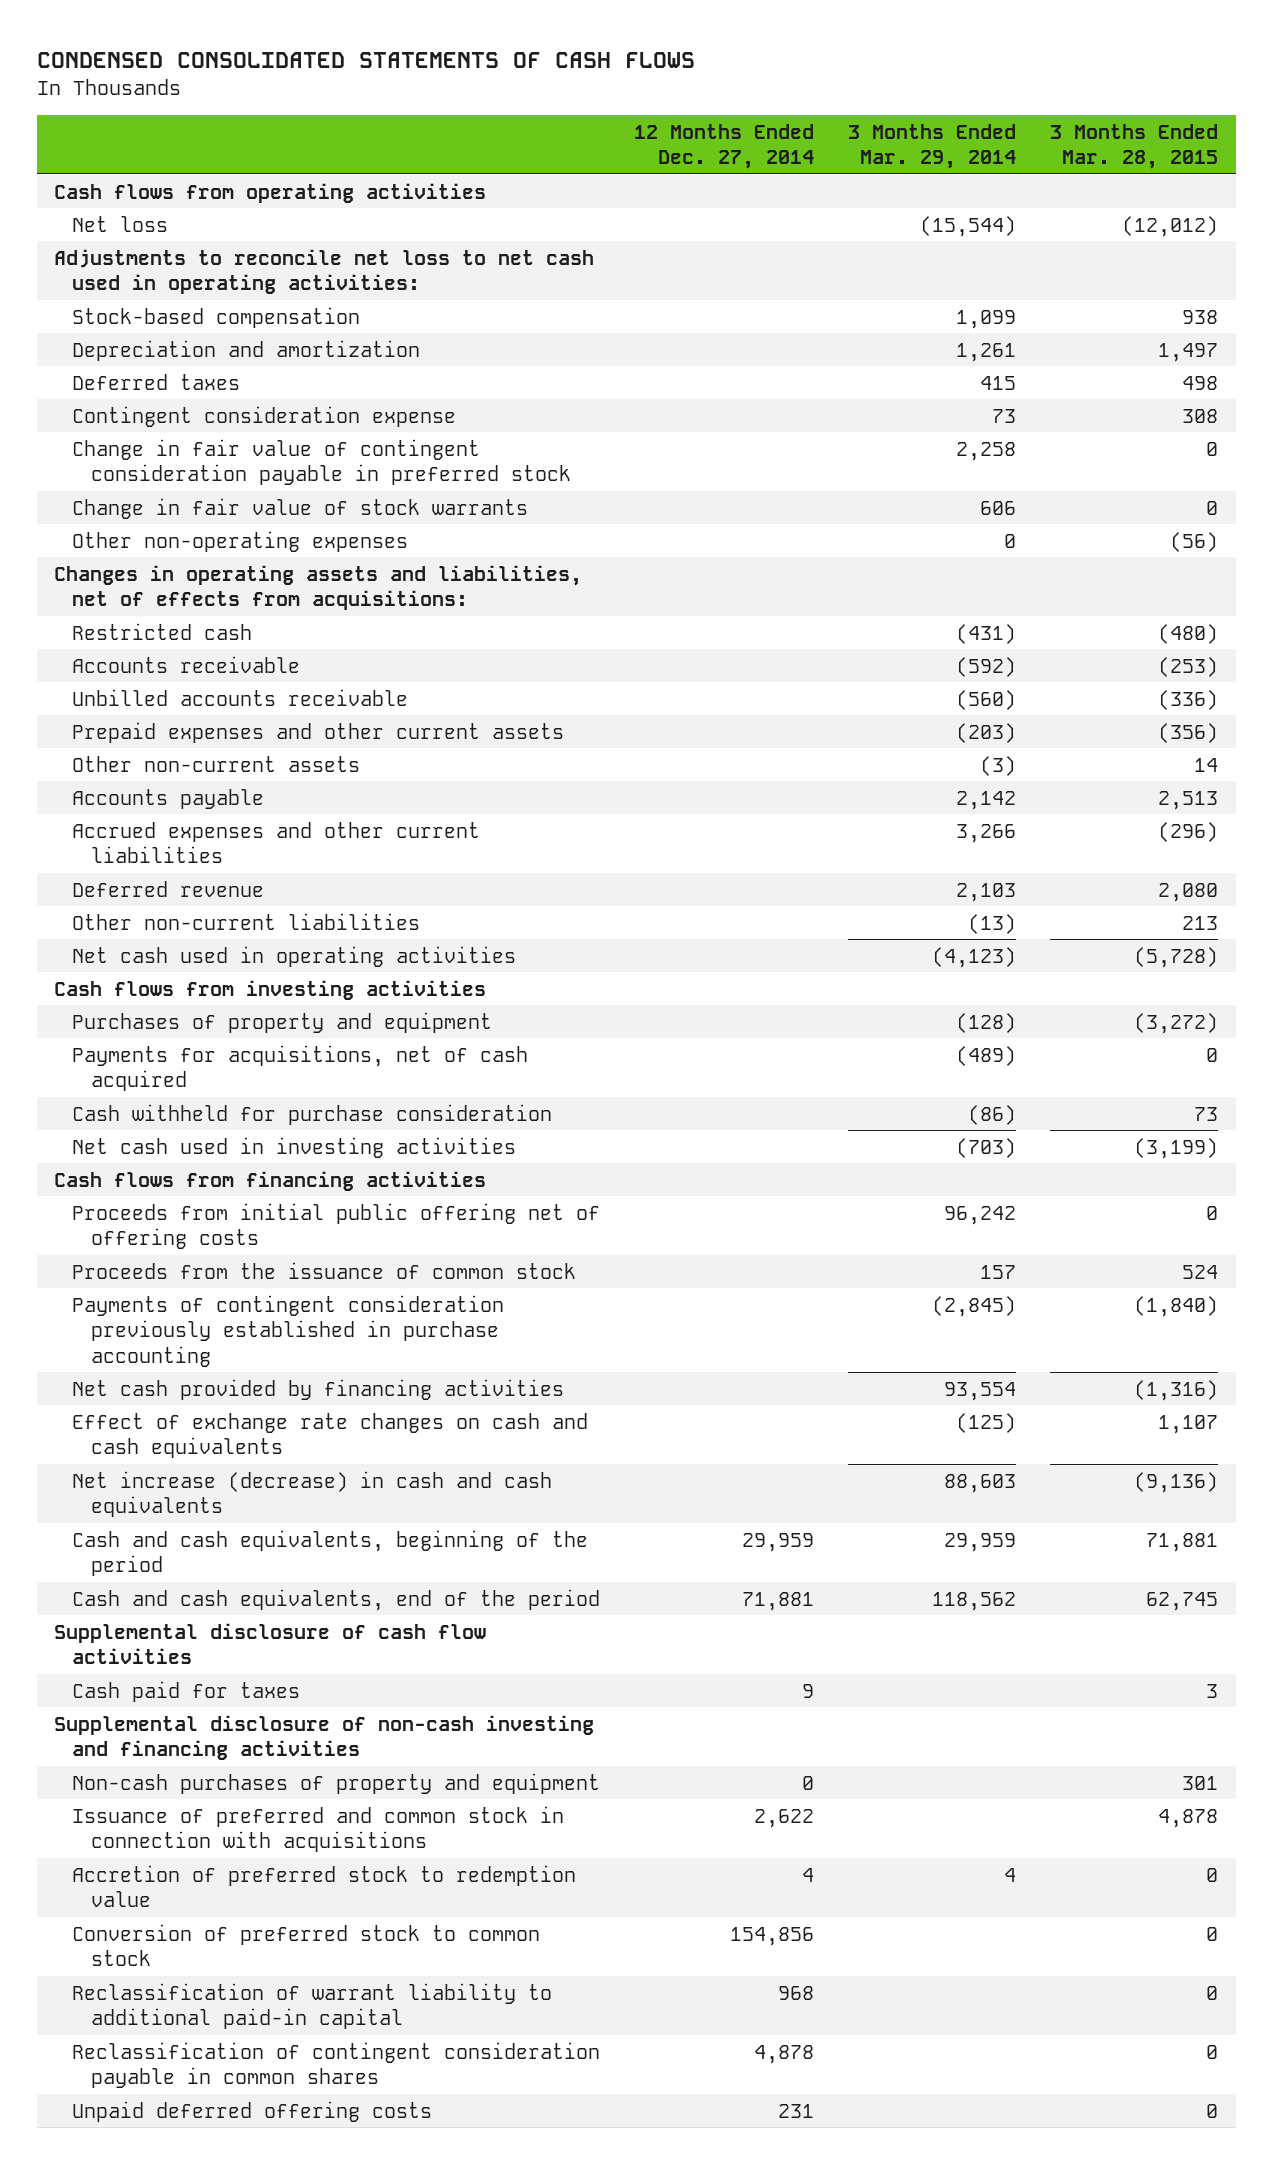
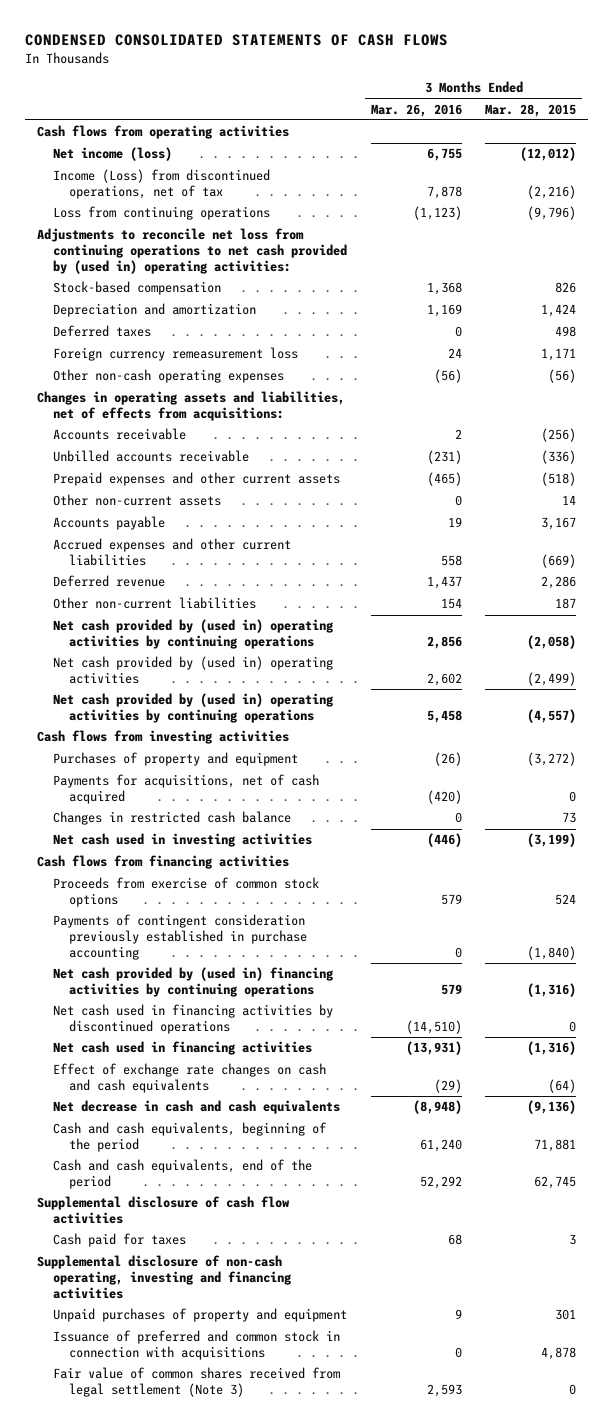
[634,123,815,170] 12 Months Ended Dec. 27, 2014 -> none
[848,123,1017,170] 3 Months Ended Mar. 29, 2014 -> none
none -> [370,103,462,117] Mar. 26, 2016
[72,215,169,232] Net loss -> [53,147,173,162] Net income (loss)
none -> [53,169,271,200] Income (Loss) from discontinued operations, net of tax
none -> [53,206,271,221] Loss from continuing operations
[53,248,594,295] Adjustments to reconcile net loss to net cash used in operating activities: -> [36,228,348,274] Adjustments to reconcile net loss from continuing operations to net cash provided by (used in) operating activities:
[1182,309,1219,324] 938 -> [555,282,577,294] 826
[1158,342,1219,362] 1,497 -> [541,304,577,318] 1,424
[72,405,457,427] Contingent consideration expense -> none
[72,438,571,486] Change in fair value of contingent consideration payable in preferred stock -> none
[72,497,529,519] Change in fair value of stock warrants -> none
none -> [53,347,299,362] Foreign currency remeasurement loss
[72,530,409,552] Other non-operating expenses -> [53,369,285,384] Other non-cash operating expenses
[72,622,253,640] Restricted cash -> none
[1158,656,1219,677] (253) -> [541,428,577,443] (256)
[1158,722,1219,743] (356) -> [541,472,577,487] (518)
[1158,790,1219,810] 2,513 -> [541,517,577,531] 3,167
[1158,821,1219,842] (296) -> [541,554,577,569] (669)
[1158,882,1219,902] 2,080 -> [541,576,577,590] 2,286
[1182,915,1219,930] 213 -> [555,598,577,610] 187
[72,945,517,967] Net cash used in operating activities -> [53,619,335,650] Net cash provided by (used in) operating activities by continuing operations
[1134,946,1219,968] (5,728) -> [527,635,577,650] (2,058)
none -> [53,656,334,685] Net cash provided by (used in) operating activities
none -> [53,693,335,724] Net cash provided by (used in) operating activities by continuing operations
[72,1103,553,1125] Cash withheld for purchase consideration -> [53,811,292,826] Changes in restricted cash balance
[72,1202,601,1250] Proceeds from initial public offering net of offering costs -> none
[72,1261,577,1279] Proceeds from the issuance of common stock -> [53,877,320,908] Proceeds from exercise of common stock options
[72,1378,565,1400] Net cash provided by financing activities -> [53,967,335,998] Net cash provided by (used in) financing activities by continuing operations
none -> [53,1004,334,1035] Net cash used in financing activities by discontinued operations
none -> [53,1041,313,1056] Net cash used in financing activities
[1158,1414,1219,1434] 1,107 -> [548,1079,577,1094] (64)
[72,1470,553,1518] Net increase (decrease) in cash and cash equivalents -> [53,1100,341,1115] Net decrease in cash and cash equivalents
[53,1714,594,1761] Supplemental disclosure of non-cash investing and financing activities -> [36,1255,293,1299] Supplemental disclosure of non-cash operating, investing and financing activities
[72,1772,601,1794] Non-cash purchases of property and equipment -> [53,1308,348,1323] Unpaid purchases of property and equipment
[72,1864,577,1908] Accretion of preferred stock to redemption value -> none
[72,1923,541,1967] Conversion of preferred stock to common stock -> none
[72,1982,553,2030] Reclassification of warrant liability to additional paid-in capital -> none
[72,2041,601,2089] Reclassification of contingent consideration payable in common shares -> none
[72,2100,433,2122] Unpaid deferred offering costs -> none
none -> [53,1367,341,1398] Fair value of common shares received from legal settlement (Note 3)

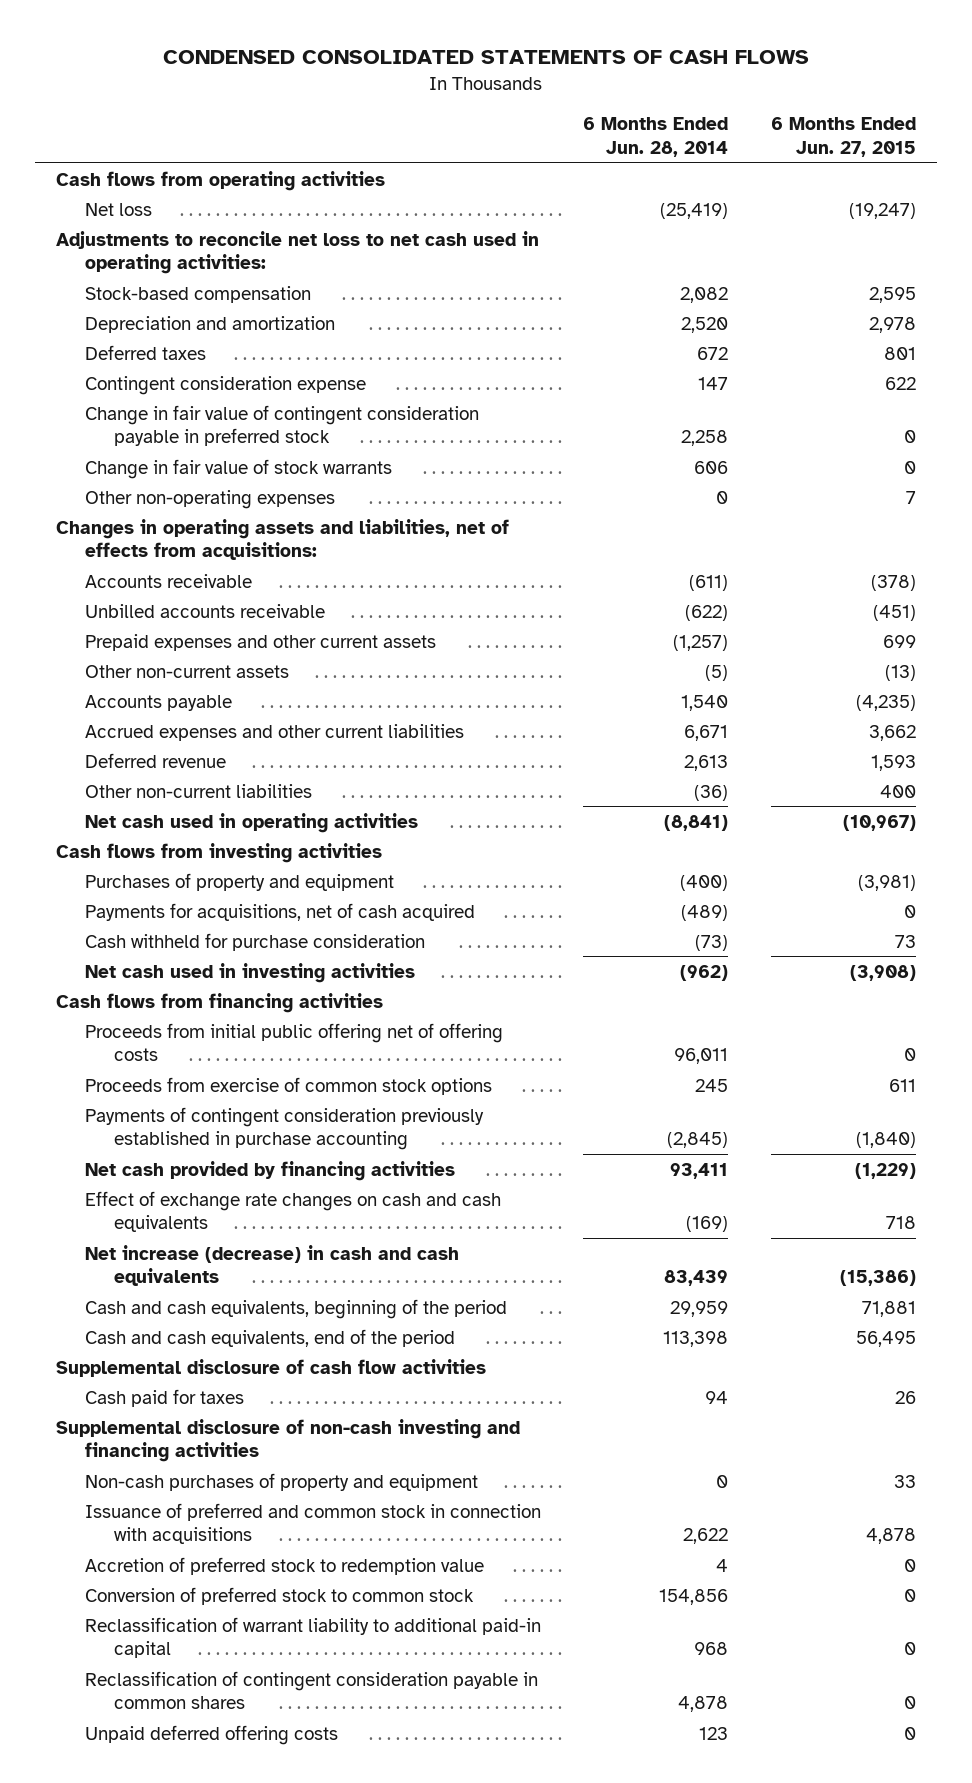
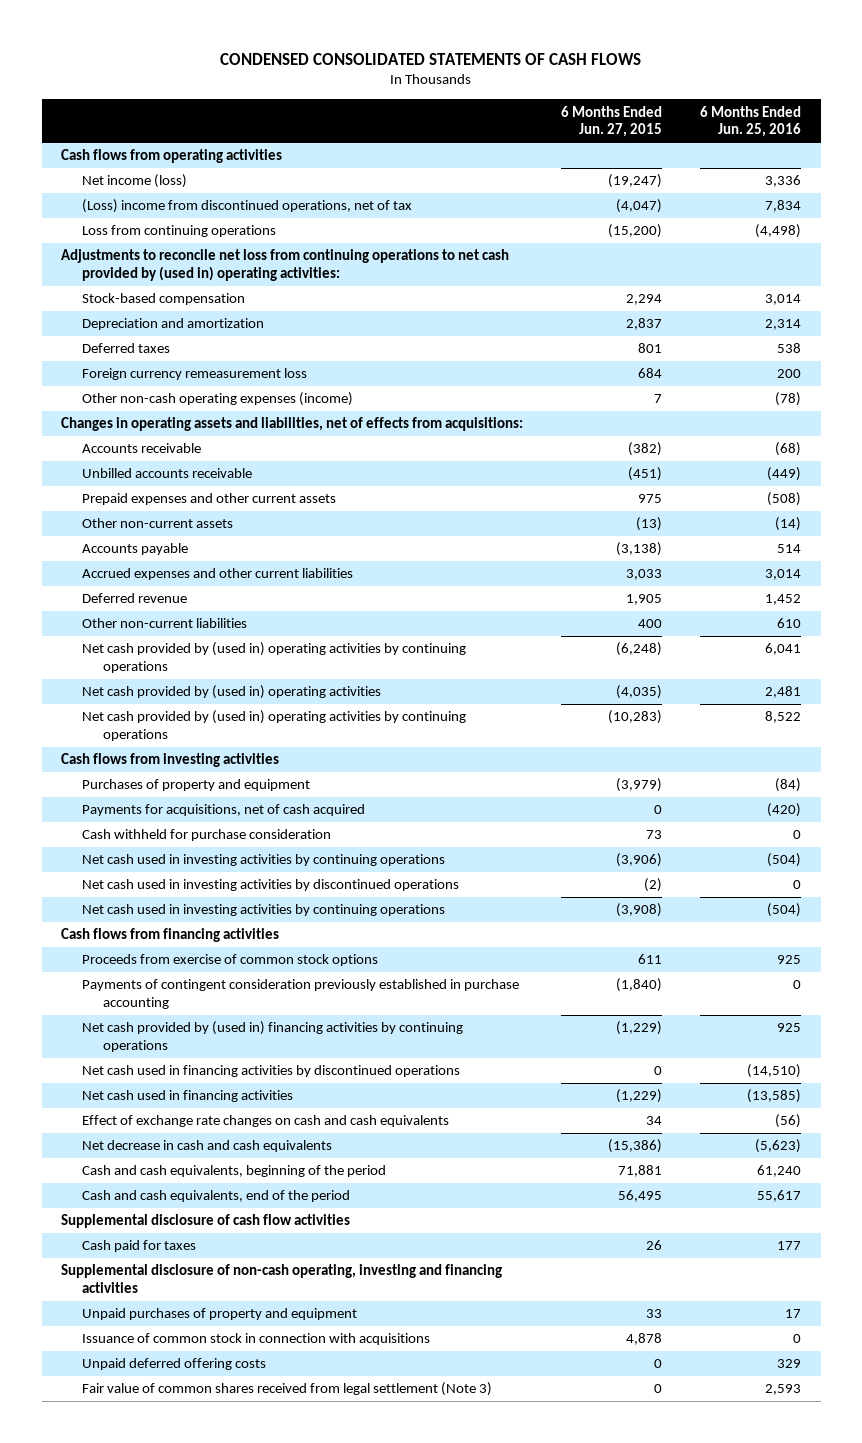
[583,117,729,157] 6 Months Ended Jun. 28, 2014 -> none
none -> [700,105,802,138] 6 Months Ended Jun. 25, 2016
[84,202,152,216] Net loss -> [82,174,188,189] Net income (loss)
none -> [82,199,413,214] (Loss) income from discontinued operations, net of tax
none -> [82,225,277,238] Loss from continuing operations
[56,230,540,274] Adjustments to reconcile net loss to net cash used in operating activities: -> [60,249,509,282] Adjustments to reconcile net loss from continuing operations to net cash provided by (used in) operating activities:
[868,286,916,303] 2,595 -> [626,294,663,306] 2,294
[868,316,916,333] 2,978 -> [626,318,663,331] 2,837
[84,375,366,395] Contingent consideration expense -> none
[84,404,479,446] Change in fair value of contingent consideration payable in preferred stock -> none
[84,458,392,479] Change in fair value of stock warrants -> none
none -> [82,368,308,381] Foreign currency remeasurement loss
[84,489,335,509] Other non-operating expenses -> [82,392,354,407] Other non-cash operating expenses (income)
[870,574,916,591] (378) -> [628,442,663,457] (382)
[882,634,916,648] 699 -> [638,494,663,504] 975
[855,694,916,711] (4,235) -> [616,542,663,557] (3,138)
[868,724,916,741] 3,662 -> [626,569,663,581] 3,033
[870,754,916,771] 1,593 -> [626,594,663,606] 1,905
none -> [82,642,467,674] Net cash provided by (used in) operating activities by continuing operations
none -> [82,685,382,700] Net cash provided by (used in) operating activities
[84,812,418,833] Net cash used in operating activities -> [82,710,467,742] Net cash provided by (used in) operating activities by continuing operations
[842,814,916,831] (10,967) -> [608,710,663,725] (10,283)
[857,874,916,891] (3,981) -> [616,778,663,793] (3,979)
none -> [82,854,446,867] Net cash used in investing activities by continuing operations
none -> [82,879,460,892] Net cash used in investing activities by discontinued operations
[84,962,415,983] Net cash used in investing activities -> [82,904,446,917] Net cash used in investing activities by continuing operations
[84,1022,503,1061] Proceeds from initial public offering net of offering costs -> none
none -> [82,1021,464,1053] Net cash provided by (used in) financing activities by continuing operations
none -> [82,1065,461,1078] Net cash used in financing activities by discontinued operations
[84,1160,455,1181] Net cash provided by financing activities -> [82,1090,294,1103] Net cash used in financing activities
[885,1215,916,1229] 718 -> [646,1116,663,1126] 34
[84,1244,459,1286] Net increase (decrease) in cash and cash equivalents -> [82,1140,333,1153] Net decrease in cash and cash equivalents
[84,1556,484,1575] Accretion of preferred stock to redemption value -> none
[84,1586,474,1605] Conversion of preferred stock to common stock -> none
[84,1616,541,1658] Reclassification of warrant liability to additional paid-in capital -> none
[84,1670,538,1709] Reclassification of contingent consideration payable in common shares -> none
[56,1418,521,1462] Supplemental disclosure of non-cash investing and financing activities -> [60,1264,502,1294] Supplemental disclosure of non-cash operating, investing and financing activities
[84,1472,478,1491] Non-cash purchases of property and equipment -> [82,1308,358,1321] Unpaid purchases of property and equipment
[84,1502,541,1544] Issuance of preferred and common stock in connection with acquisitions -> [82,1333,431,1346] Issuance of common stock in connection with acquisitions
none -> [82,1382,493,1397] Fair value of common shares received from legal settlement (Note 3)

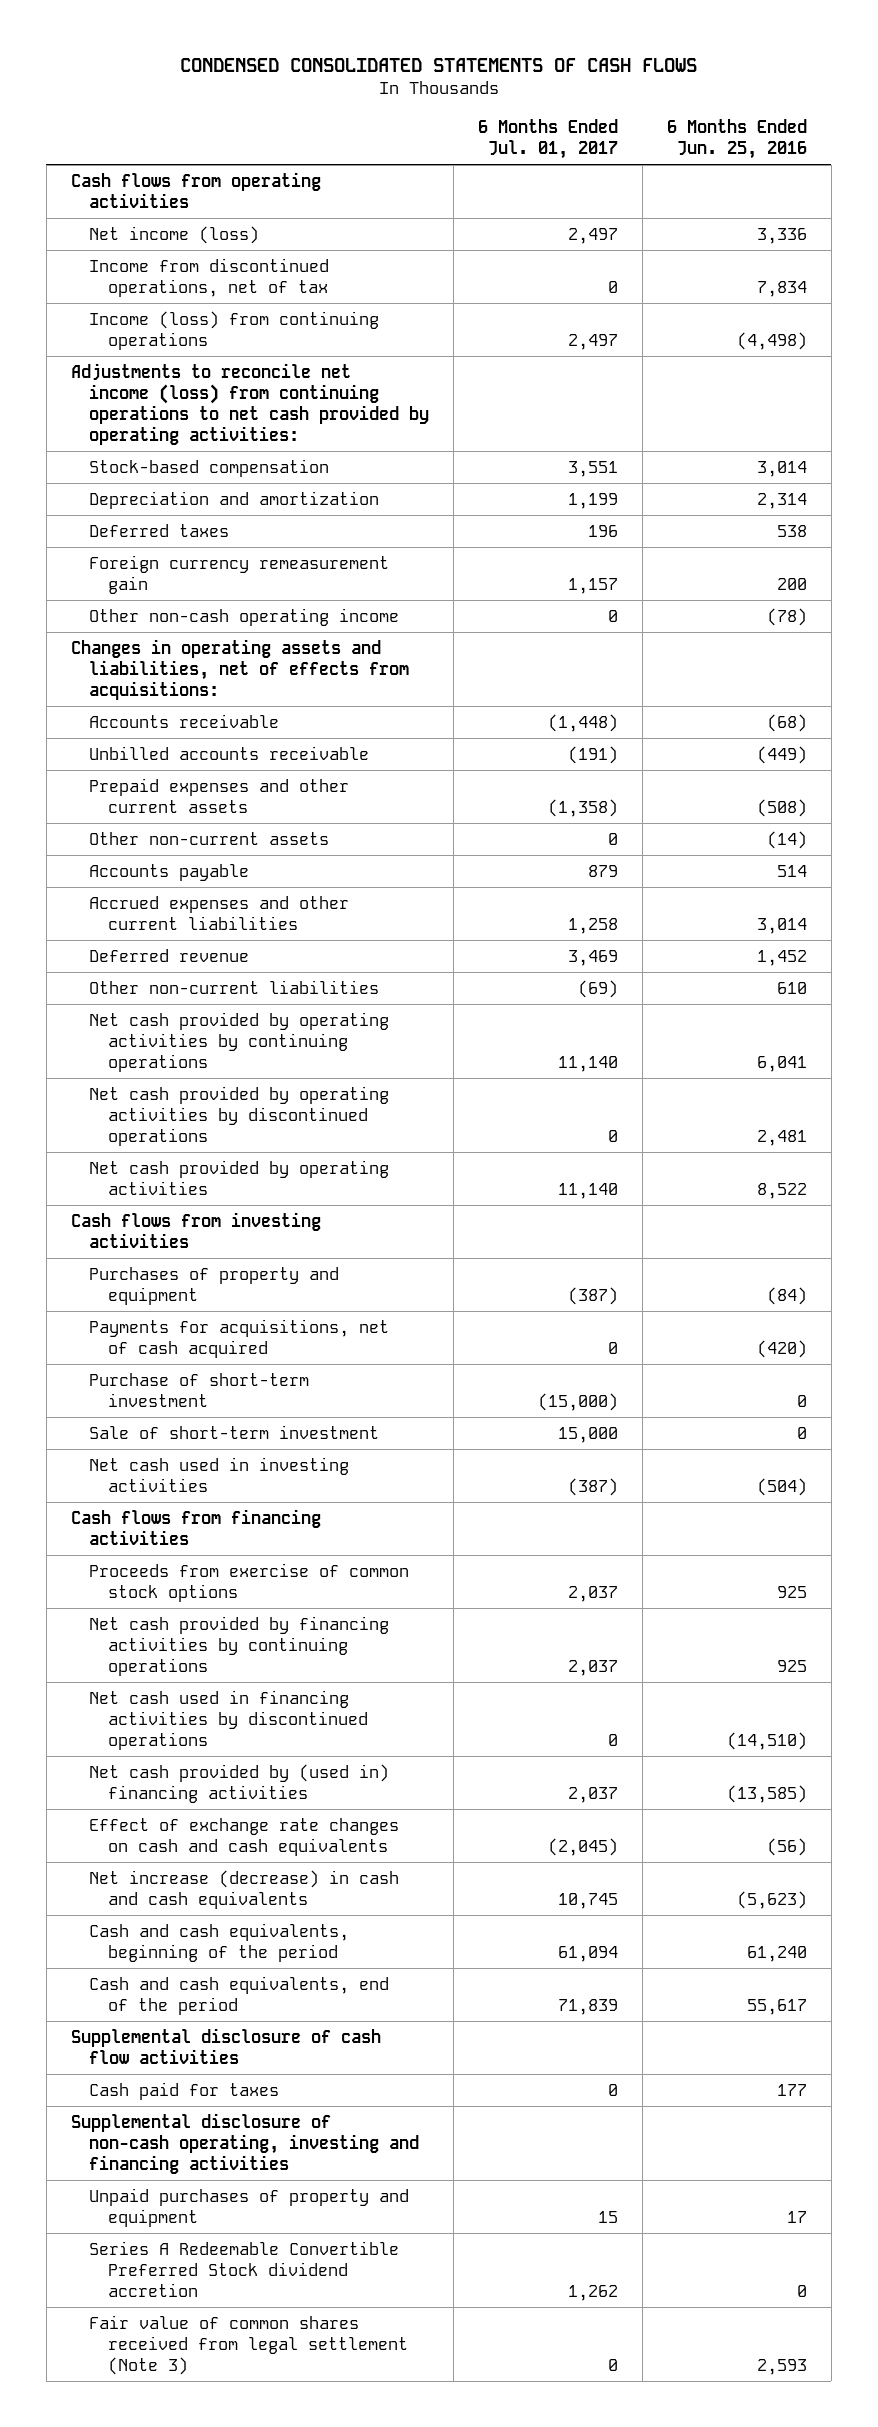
[561,105,663,138] 6 Months Ended Jun. 27, 2015 -> none
none -> [478,119,619,159] 6 Months Ended Jul. 01, 2017
[82,199,413,214] (Loss) income from discontinued operations, net of tax -> [89,258,330,297] Income from discontinued operations, net of tax
[82,225,277,238] Loss from continuing operations -> [89,311,380,350] Income (loss) from continuing operations
[60,249,509,282] Adjustments to reconcile net loss from continuing operations to net cash provided by (used in) operating activities: -> [70,363,430,445] Adjustments to reconcile net income (loss) from continuing operations to net cash provided by operating activities:
[82,368,308,381] Foreign currency remeasurement loss -> [89,555,390,594] Foreign currency remeasurement gain
[82,392,354,407] Other non-cash operating expenses (income) -> [89,608,400,627] Other non-cash operating income
[82,642,467,674] Net cash provided by (used in) operating activities by continuing operations -> [89,1012,390,1072] Net cash provided by operating activities by continuing operations
[82,685,382,700] Net cash provided by (used in) operating activities -> [89,1086,390,1146] Net cash provided by operating activities by discontinued operations
[82,710,467,742] Net cash provided by (used in) operating activities by continuing operations -> [89,1160,390,1195] Net cash provided by operating activities
[82,829,332,842] Cash withheld for purchase consideration -> none
[82,854,446,867] Net cash used in investing activities by continuing operations -> none
[82,879,460,892] Net cash used in investing activities by discontinued operations -> none
none -> [89,1373,310,1407] Purchase of short-term investment
none -> [89,1425,380,1440] Sale of short-term investment
[82,904,446,917] Net cash used in investing activities by continuing operations -> [89,1457,350,1492] Net cash used in investing activities
[82,979,520,1010] Payments of contingent consideration previously established in purchase accounting -> none
[82,1021,464,1053] Net cash provided by (used in) financing activities by continuing operations -> [89,1616,390,1676] Net cash provided by financing activities by continuing operations
[82,1090,294,1103] Net cash used in financing activities -> [89,1764,390,1803] Net cash provided by (used in) financing activities
[82,1140,333,1153] Net decrease in cash and cash equivalents -> [89,1870,400,1909] Net increase (decrease) in cash and cash equivalents
[82,1333,431,1346] Issuance of common stock in connection with acquisitions -> none
[82,1358,267,1371] Unpaid deferred offering costs -> none
none -> [89,2241,400,2297] Series A Redeemable Convertible Preferred Stock dividend accretion

